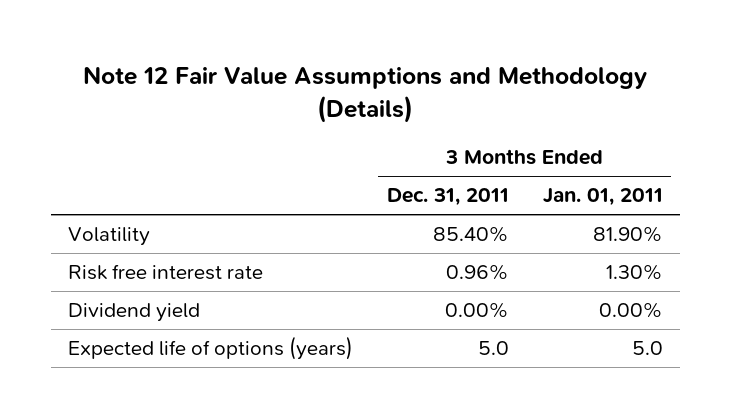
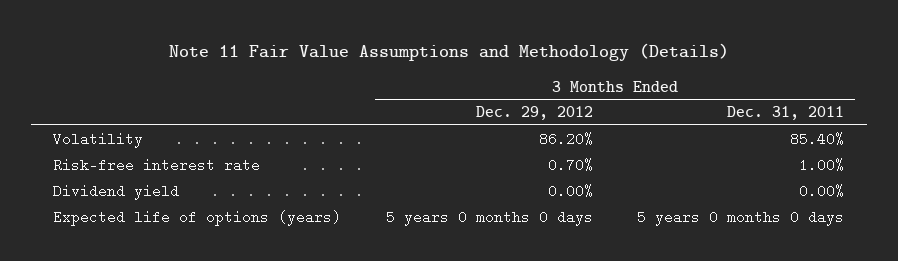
[83,65,648,123] Note 12 Fair Value Assumptions and Methodology (Details) -> [168,42,729,61] Note 11 Fair Value Assumptions and Methodology (Details)
[542,188,663,207] Jan. 01, 2011 -> none
none -> [475,106,593,121] Dec. 29, 2012
[67,264,263,281] Risk free interest rate -> [53,157,261,172] Risk-free interest rate
[445,264,509,281] 0.96% -> [799,157,845,172] 1.00%
[477,341,509,356] 5.0 -> [637,209,845,226] 5 years 0 months 0 days

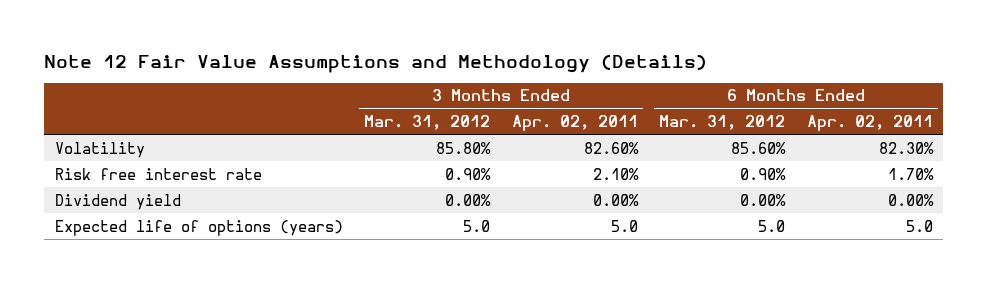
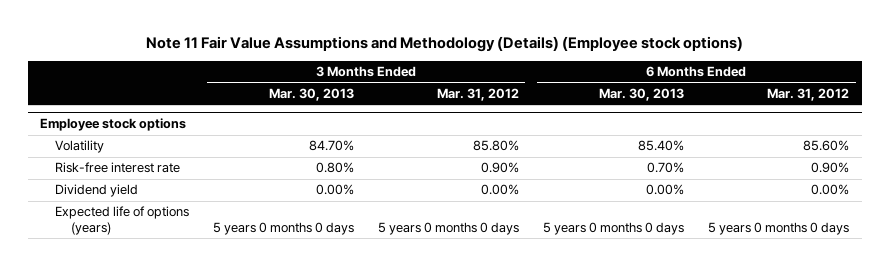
[44,53,708,73] Note 12 Fair Value Assumptions and Methodology (Details) -> [145,35,743,52] Note 11 Fair Value Assumptions and Methodology (Details) (Employee stock options)
[511,115,638,132] Apr. 02, 2011 -> none
[806,115,933,132] Apr. 02, 2011 -> none
none -> [269,88,355,102] Mar. 30, 2013
none -> [599,88,685,102] Mar. 30, 2013
none -> [39,118,186,132] Employee stock options
[54,167,262,180] Risk free interest rate -> [55,162,181,174] Risk-free interest rate
[463,219,491,232] 5.0 -> [378,222,520,236] 5 years 0 months 0 days
[758,219,786,232] 5.0 -> [708,222,850,236] 5 years 0 months 0 days

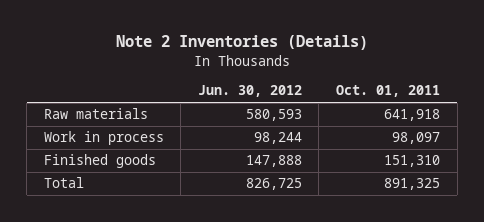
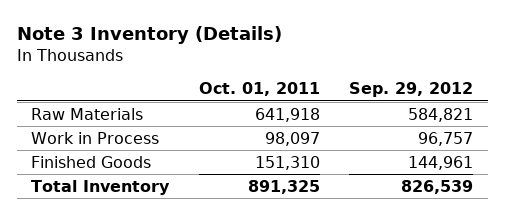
[115,35,368,51] Note 2 Inventories (Details) -> [16,26,282,45] Note 3 Inventory (Details)
[197,85,302,98] Jun. 30, 2012 -> none
none -> [349,82,474,98] Sep. 29, 2012
[43,108,148,120] Raw materials -> [31,107,144,120] Raw Materials
[43,131,164,146] Work in process -> [31,131,160,144] Work in Process
[43,154,156,169] Finished goods -> [31,155,152,168] Finished Goods
[43,177,84,189] Total -> [31,179,171,195] Total Inventory

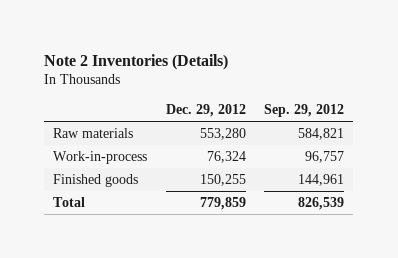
[16,26,282,45] Note 3 Inventory (Details) -> [44,53,229,70] Note 2 Inventories (Details)
[198,82,320,97] Oct. 01, 2011 -> none
none -> [165,104,246,118] Dec. 29, 2012
[31,107,144,120] Raw Materials -> [53,127,134,138] Raw materials
[31,131,160,144] Work in Process -> [53,150,148,164] Work-in-process
[31,155,152,168] Finished Goods -> [53,173,139,187] Finished goods
[31,179,171,195] Total Inventory -> [53,196,86,207] Total

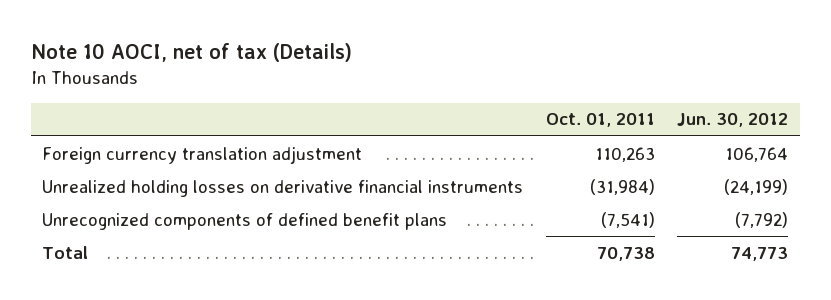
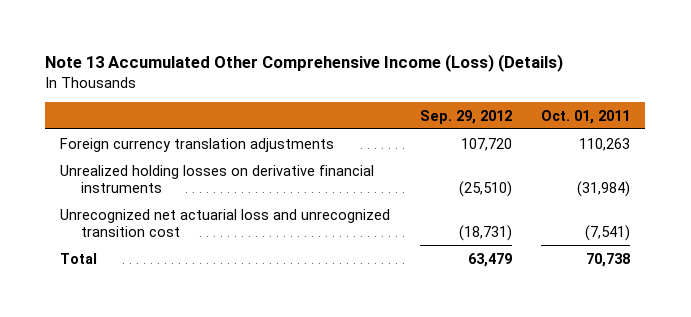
[30,43,352,63] Note 10 AOCI, net of tax (Details) -> [45,53,564,72] Note 13 Accumulated Other Comprehensive Income (Loss) (Details)
[677,113,789,128] Jun. 30, 2012 -> none
none -> [419,109,512,124] Sep. 29, 2012
[42,145,363,164] Foreign currency translation adjustment -> [60,137,335,152] Foreign currency translation adjustments
[42,212,448,230] Unrecognized components of defined benefit plans -> [60,208,391,237] Unrecognized net actuarial loss and unrecognized transition cost

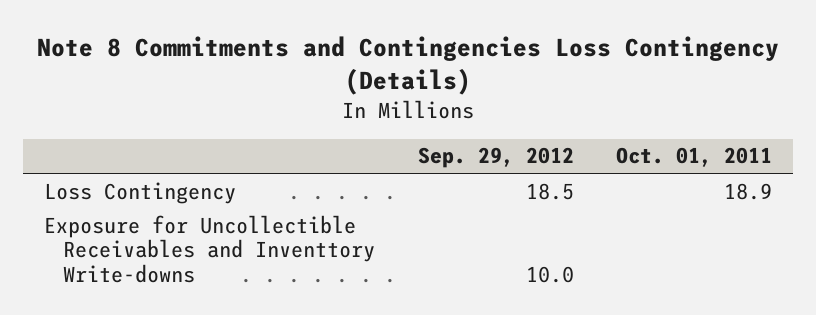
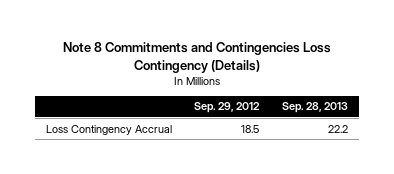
[615,147,772,168] Oct. 01, 2011 -> none
none -> [281,102,348,114] Sep. 28, 2013
[44,214,376,283] Exposure for Uncollectible Receivables and Inventtory Write-downs -> none
[44,181,237,204] Loss Contingency -> [46,124,173,135] Loss Contingency Accrual

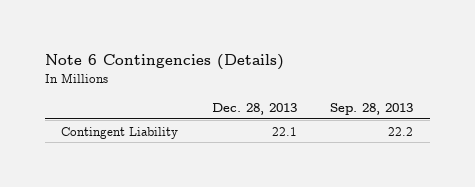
[62,42,331,73] Note 8 Commitments and Contingencies Loss Contingency (Details) -> [44,54,284,71] Note 6 Contingencies (Details)
[194,102,261,114] Sep. 29, 2012 -> none
none -> [211,103,297,116] Dec. 28, 2013
[46,124,173,135] Loss Contingency Accrual -> [61,126,179,139] Contingent Liability

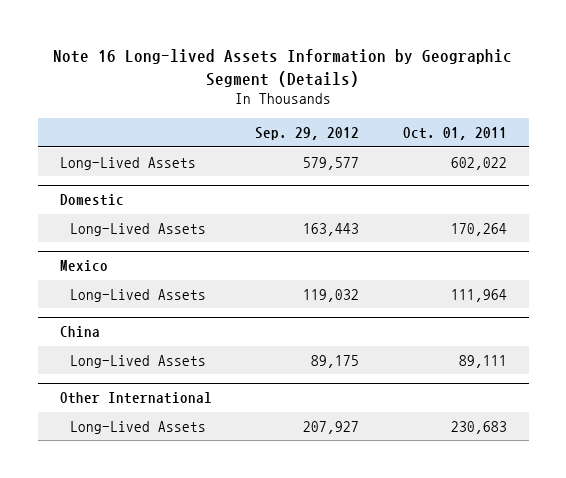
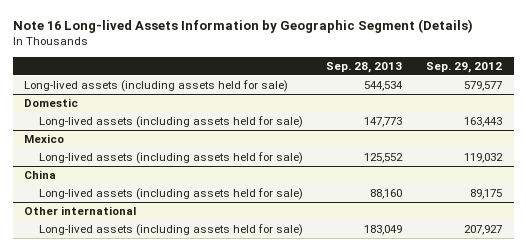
[402,127,507,141] Oct. 01, 2011 -> none
none -> [326,61,403,73] Sep. 28, 2013
[59,156,196,170] Long-Lived Assets -> [24,80,289,93] Long-lived assets (including assets held for sale)
[70,222,207,236] Long-Lived Assets -> [39,116,304,129] Long-lived assets (including assets held for sale)
[70,288,207,302] Long-Lived Assets -> [39,152,304,165] Long-lived assets (including assets held for sale)
[70,354,207,368] Long-Lived Assets -> [39,188,304,201] Long-lived assets (including assets held for sale)
[59,392,212,405] Other International -> [24,206,137,216] Other international
[70,420,207,434] Long-Lived Assets -> [39,224,304,237] Long-lived assets (including assets held for sale)

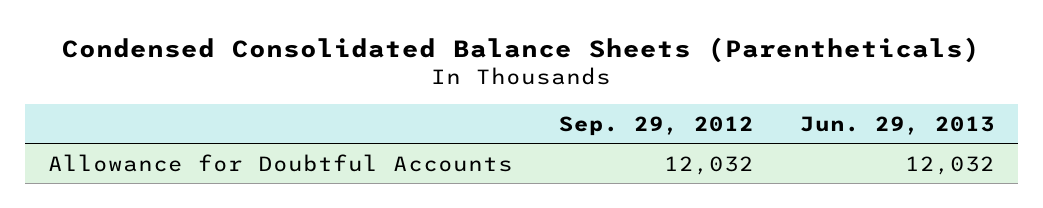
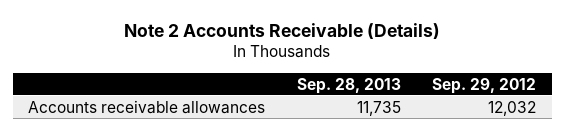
[62,36,981,63] Condensed Consolidated Balance Sheets (Parentheticals) -> [124,22,441,39] Note 2 Accounts Receivable (Details)
[799,115,995,135] Jun. 29, 2013 -> none
none -> [296,77,401,94] Sep. 28, 2013
[47,153,513,172] Allowance for Doubtful Accounts -> [28,99,266,114] Accounts receivable allowances

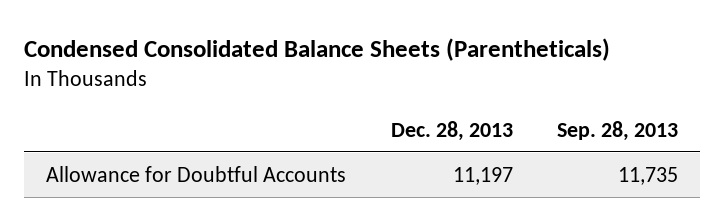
[124,22,441,39] Note 2 Accounts Receivable (Details) -> [24,38,611,62] Condensed Consolidated Balance Sheets (Parentheticals)
[431,77,536,94] Sep. 29, 2012 -> none
none -> [390,120,513,141] Dec. 28, 2013
[28,99,266,114] Accounts receivable allowances -> [46,165,347,182] Allowance for Doubtful Accounts

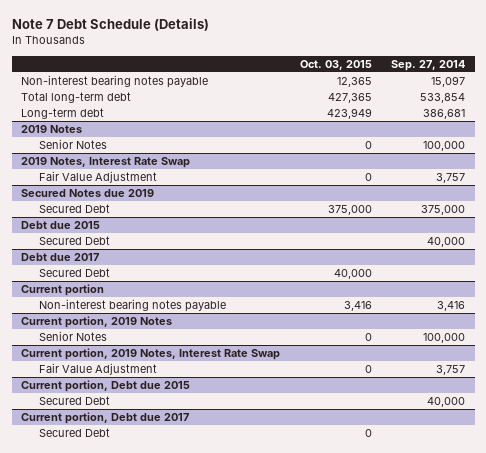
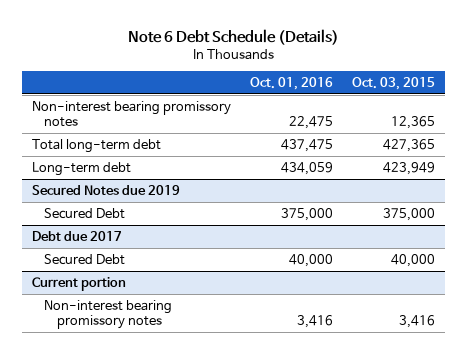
[11,18,209,32] Note 7 Debt Schedule (Details) -> [127,28,339,45] Note 6 Debt Schedule (Details)
[391,59,466,71] Sep. 27, 2014 -> none
none -> [250,76,334,90] Oct. 01, 2016
[21,75,209,89] Non-interest bearing notes payable -> [31,100,231,128] Non-interest bearing promissory notes
[21,125,83,134] 2019 Notes -> none
[38,139,107,150] Senior Notes -> none
[21,157,191,169] 2019 Notes, Interest Rate Swap -> none
[38,171,157,184] Fair Value Adjustment -> none
[21,221,101,230] Debt due 2015 -> none
[38,236,110,246] Secured Debt -> none
[21,316,173,329] Current portion, 2019 Notes -> none
[38,331,107,342] Senior Notes -> none
[21,348,281,361] Current portion, 2019 Notes, Interest Rate Swap -> none
[38,363,157,376] Fair Value Adjustment -> none
[21,380,191,393] Current portion, Debt due 2015 -> none
[38,396,110,406] Secured Debt -> none
[21,412,190,425] Current portion, Debt due 2017 -> none
[38,428,110,438] Secured Debt -> none
[38,299,226,313] Non-interest bearing notes payable -> [44,299,173,330] Non-interest bearing promissory notes

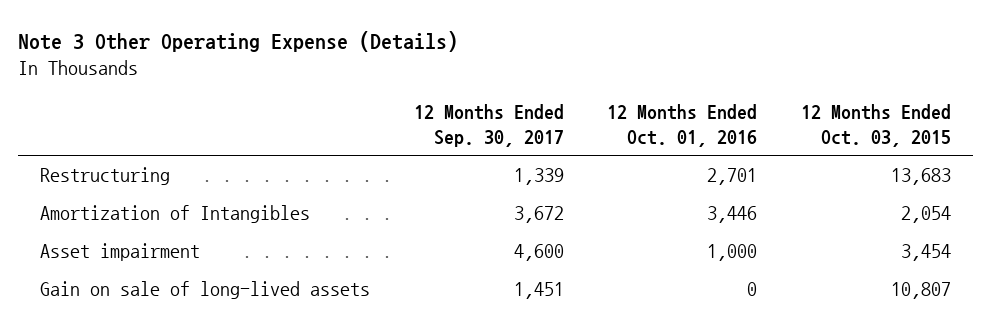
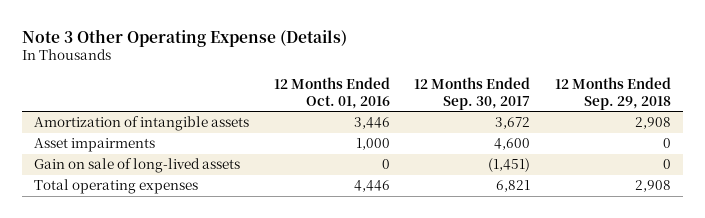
[801,104,952,147] 12 Months Ended Oct. 03, 2015 -> none
none -> [554,77,671,110] 12 Months Ended Sep. 29, 2018
[39,167,170,186] Restructuring -> none
[39,205,310,224] Amortization of Intangibles -> [34,116,250,132] Amortization of intangible assets
[39,243,200,262] Asset impairment -> [34,138,156,153] Asset impairments
[513,282,564,300] 1,451 -> [488,158,531,173] (1,451)
none -> [34,179,199,195] Total operating expenses

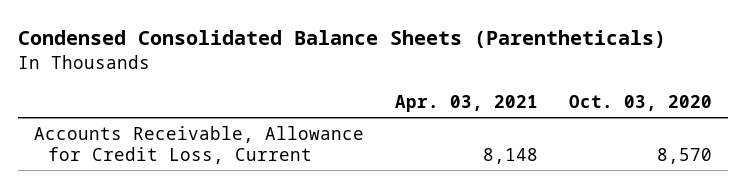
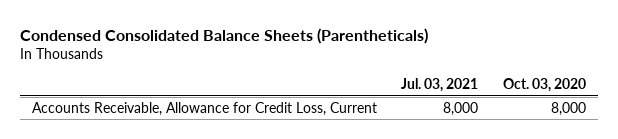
[394,95,538,113] Apr. 03, 2021 -> none
none -> [401,78,479,93] Jul. 03, 2021
[657,147,713,164] 8,570 -> [551,102,587,117] 8,000

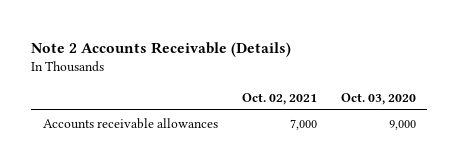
[19,27,428,44] Condensed Consolidated Balance Sheets (Parentheticals) -> [31,41,292,57] Note 2 Accounts Receivable (Details)
[401,78,479,93] Jul. 03, 2021 -> none
none -> [241,92,317,105] Oct. 02, 2021
[31,102,377,117] Accounts Receivable, Allowance for Credit Loss, Current -> [43,117,219,129] Accounts receivable allowances
[551,102,587,117] 8,000 -> [388,119,416,130] 9,000

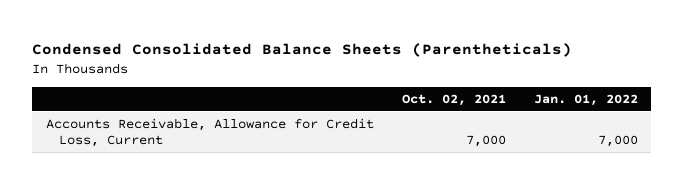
[31,41,292,57] Note 2 Accounts Receivable (Details) -> [32,43,573,58] Condensed Consolidated Balance Sheets (Parentheticals)
[340,92,416,105] Oct. 03, 2020 -> none
none -> [533,94,638,107] Jan. 01, 2022
[43,117,219,129] Accounts receivable allowances -> [46,117,375,148] Accounts Receivable, Allowance for Credit Loss, Current

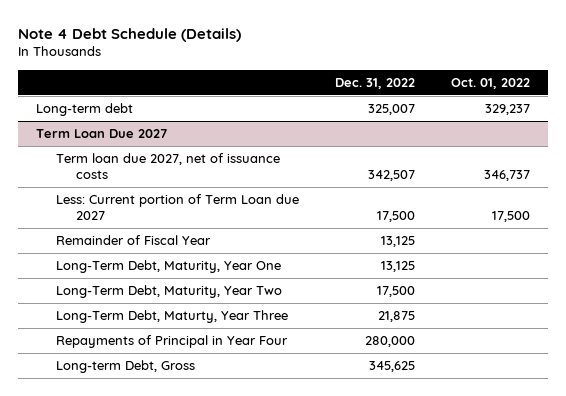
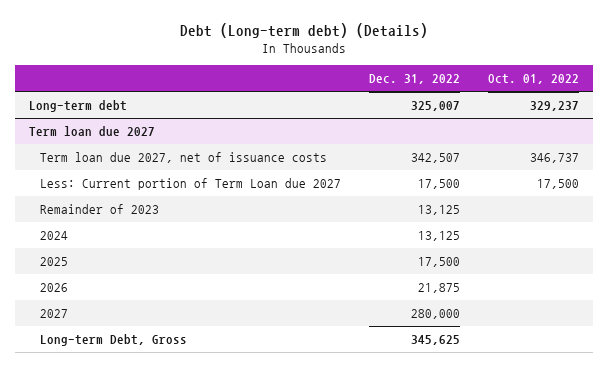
[18,27,242,42] Note 4 Debt Schedule (Details) -> [179,23,428,39] Debt (Long-term debt) (Details)
[36,129,168,139] Term Loan Due 2027 -> [29,126,156,137] Term loan due 2027
[56,235,212,246] Remainder of Fiscal Year -> [40,204,160,215] Remainder of 2023
[56,260,282,274] Long-Term Debt, Maturity, Year One -> [40,231,69,241] 2024
[56,285,283,299] Long-Term Debt, Maturity, Year Two -> [40,257,69,267] 2025
[56,310,289,324] Long-Term Debt, Maturty, Year Three -> [40,283,69,293] 2026
[56,335,289,349] Repayments of Principal in Year Four -> [40,309,69,319] 2027

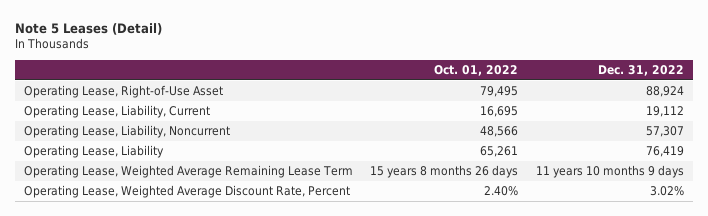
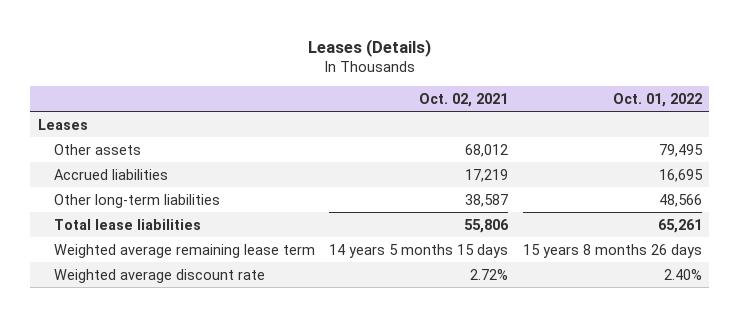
[15,23,163,36] Note 5 Leases (Detail) -> [307,38,431,57] Leases (Details)
[597,64,684,76] Dec. 31, 2022 -> none
none -> [419,92,509,107] Oct. 02, 2021
none -> [37,118,88,130] Leases
[24,85,224,99] Operating Lease, Right-of-Use Asset -> [53,143,141,155] Other assets
[24,105,211,119] Operating Lease, Liability, Current -> [53,168,168,180] Accrued liabilities
[24,125,231,139] Operating Lease, Liability, Noncurrent -> [53,193,220,208] Other long-term liabilities
[24,145,165,159] Operating Lease, Liability -> [53,218,201,230] Total lease liabilities
[24,165,354,179] Operating Lease, Weighted Average Remaining Lease Term -> [53,243,315,258] Weighted average remaining lease term
[24,185,351,199] Operating Lease, Weighted Average Discount Rate, Percent -> [53,268,265,283] Weighted average discount rate

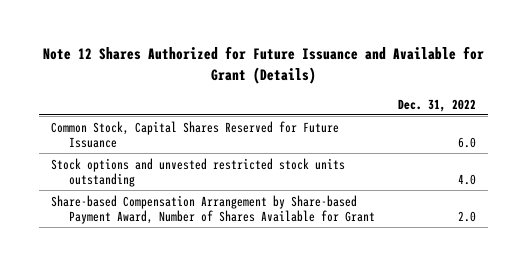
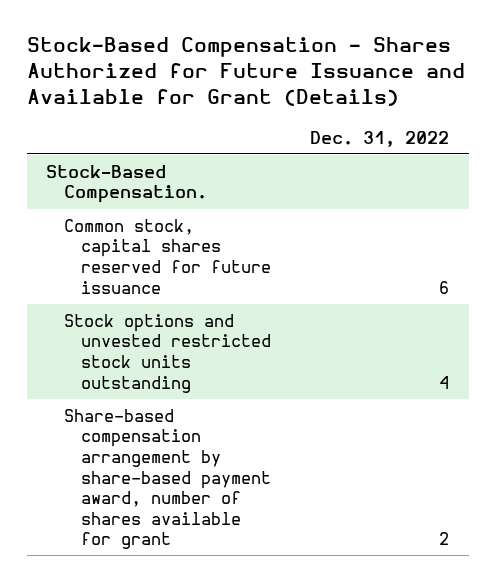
[42,46,484,84] Note 12 Shares Authorized for Future Issuance and Available for Grant (Details) -> [26,37,465,106] Stock-Based Compensation - Shares Authorized for Future Issuance and Available for Grant (Details)
none -> [46,164,207,204] Stock-Based Compensation.
[50,120,339,148] Common Stock, Capital Shares Reserved for Future Issuance -> [63,218,272,294] Common stock, capital shares reserved for future issuance
[458,136,477,148] 6.0 -> [439,280,450,294] 6
[458,173,477,185] 4.0 -> [439,375,450,389] 4
[50,194,375,224] Share-based Compensation Arrangement by Share-based Payment Award, Number of Shares Available for Grant -> [63,408,272,550] Share-based compensation arrangement by share-based payment award, number of shares available for grant
[458,210,477,222] 2.0 -> [439,532,450,546] 2

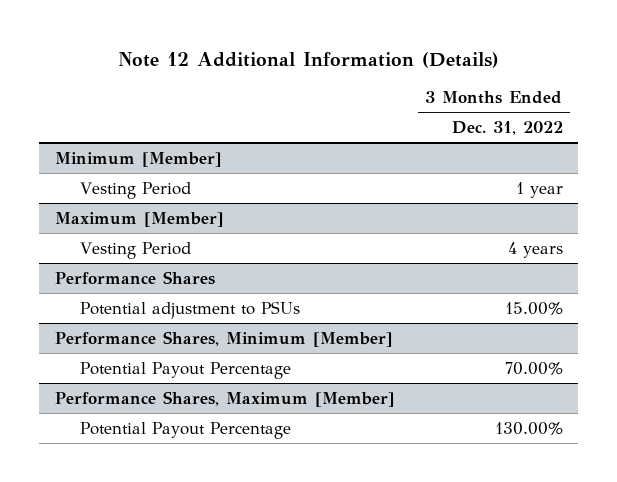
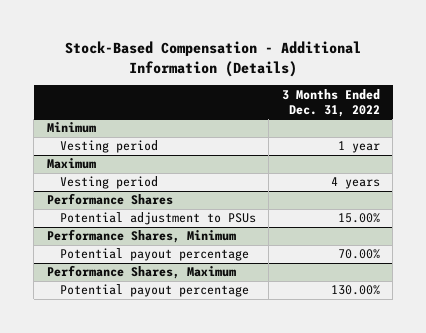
[117,51,499,68] Note 12 Additional Information (Details) -> [65,41,362,77] Stock-Based Compensation - Additional Information (Details)
[54,151,222,167] Minimum [Member] -> [46,122,96,134] Minimum
[79,181,191,199] Vesting Period -> [59,140,158,154] Vesting period
[54,211,224,227] Maximum [Member] -> [46,158,96,170] Maximum
[79,241,191,259] Vesting Period -> [59,176,158,190] Vesting period
[54,330,393,347] Performance Shares, Minimum [Member] -> [46,229,236,244] Performance Shares, Minimum
[79,361,291,379] Potential Payout Percentage -> [59,248,249,262] Potential payout percentage
[54,390,395,407] Performance Shares, Maximum [Member] -> [46,265,236,280] Performance Shares, Maximum
[79,421,291,439] Potential Payout Percentage -> [59,284,249,298] Potential payout percentage

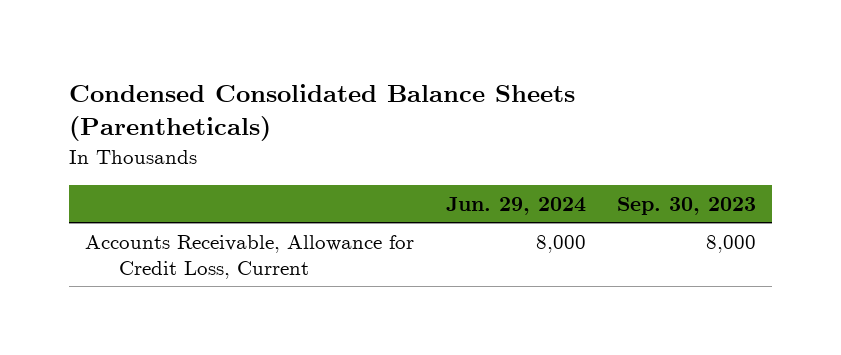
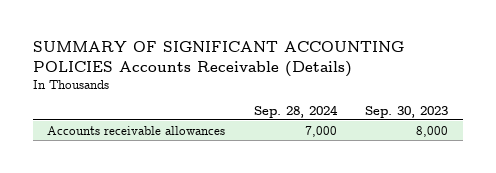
[69,84,576,141] Condensed Consolidated Balance Sheets (Parentheticals) -> [32,41,404,77] SUMMARY OF SIGNIFICANT ACCOUNTING POLICIES Accounts Receivable (Details)
[445,196,586,215] Jun. 29, 2024 -> none
none -> [253,104,338,118] Sep. 28, 2024
[84,235,414,279] Accounts Receivable, Allowance for Credit Loss, Current -> [47,125,226,135] Accounts receivable allowances

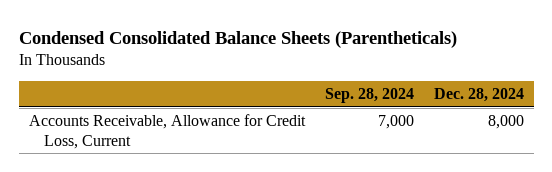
[32,41,404,77] SUMMARY OF SIGNIFICANT ACCOUNTING POLICIES Accounts Receivable (Details) -> [18,30,457,48] Condensed Consolidated Balance Sheets (Parentheticals)
[365,105,449,118] Sep. 30, 2023 -> none
none -> [433,88,524,103] Dec. 28, 2024
[47,125,226,135] Accounts receivable allowances -> [28,113,306,149] Accounts Receivable, Allowance for Credit Loss, Current

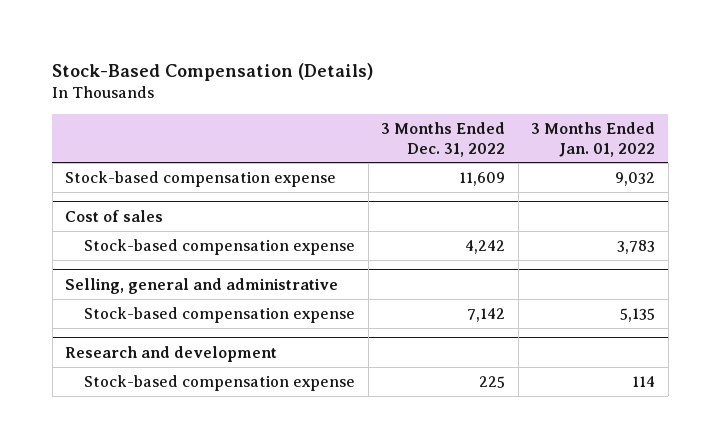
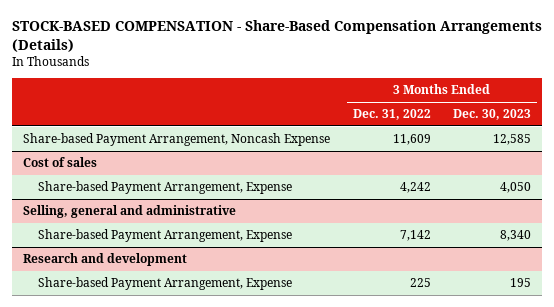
[52,62,374,81] Stock-Based Compensation (Details) -> [12,19,543,52] STOCK-BASED COMPENSATION - Share-Based Compensation Arrangements (Details)
[531,121,656,157] 3 Months Ended Jan. 01, 2022 -> none
none -> [453,109,532,121] Dec. 30, 2023
[65,170,337,187] Stock-based compensation expense -> [23,133,331,147] Share-based Payment Arrangement, Noncash Expense
[84,238,356,255] Stock-based compensation expense -> [37,181,292,195] Share-based Payment Arrangement, Expense
[84,306,356,323] Stock-based compensation expense -> [37,229,292,243] Share-based Payment Arrangement, Expense
[84,374,356,391] Stock-based compensation expense -> [37,277,292,291] Share-based Payment Arrangement, Expense

